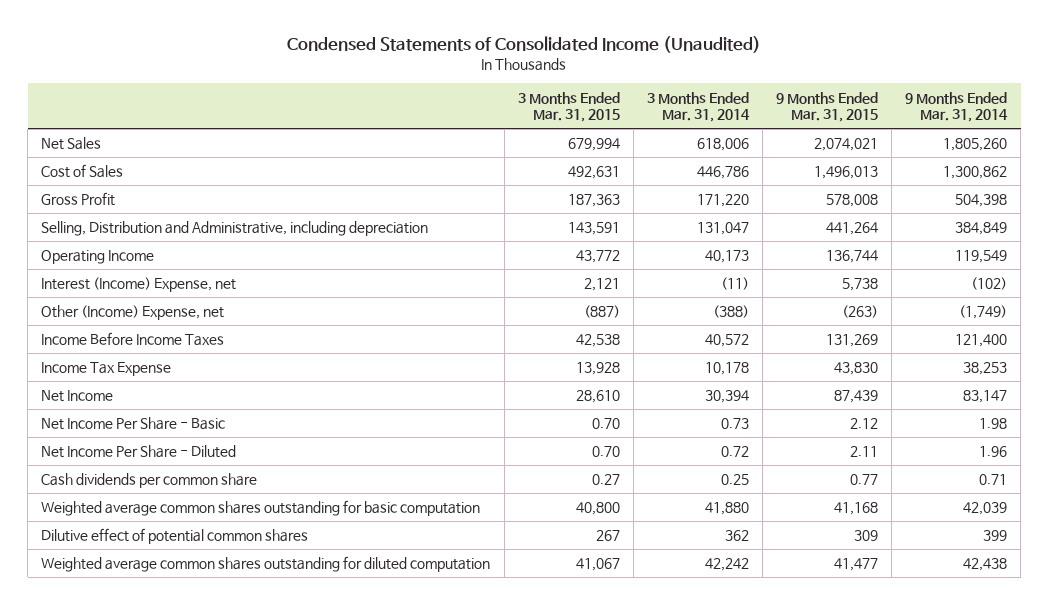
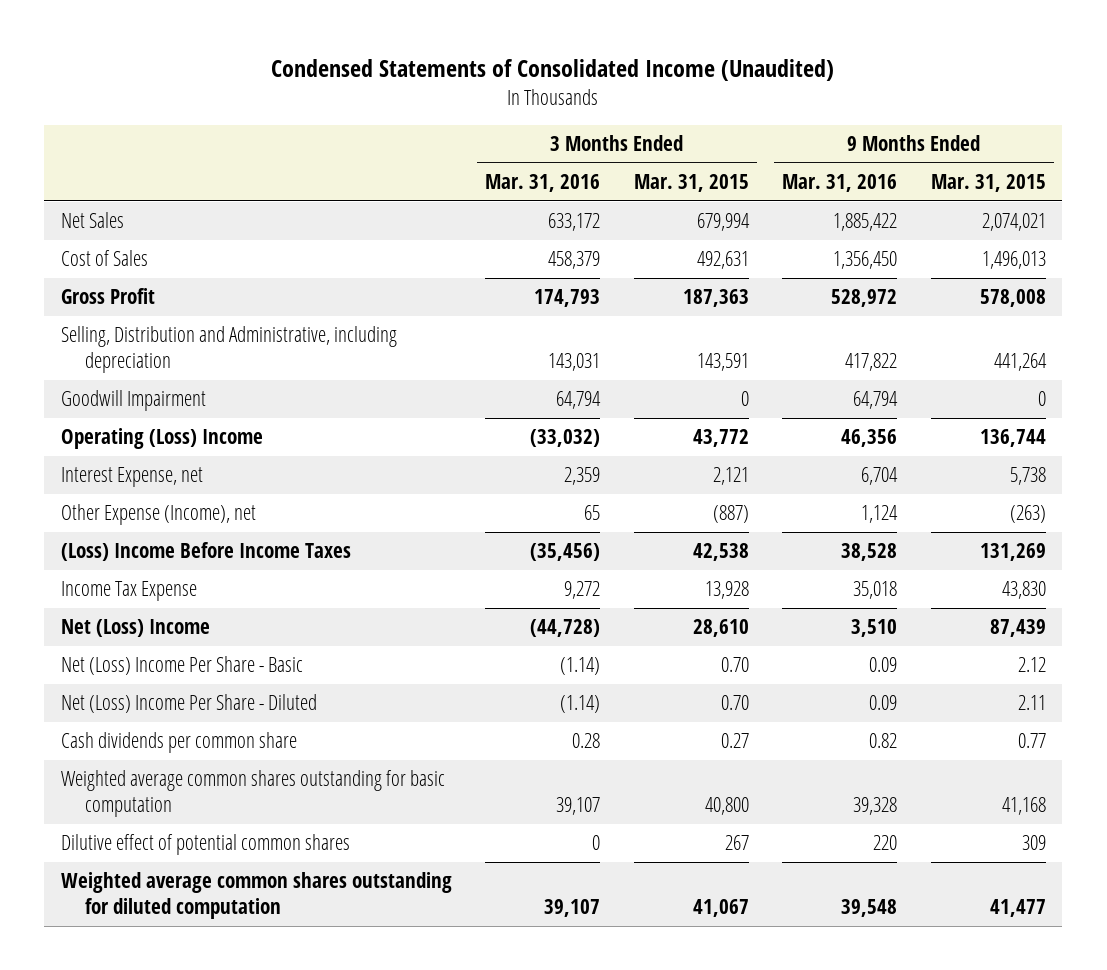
[646,91,750,123] 3 Months Ended Mar. 31, 2014 -> none
[905,91,1009,123] 9 Months Ended Mar. 31, 2014 -> none
none -> [485,174,601,193] Mar. 31, 2016
none -> [782,174,898,193] Mar. 31, 2016
none -> [61,390,207,412] Goodwill Impairment
[41,250,155,265] Operating Income -> [61,428,264,450] Operating (Loss) Income
[41,277,237,293] Interest (Income) Expense, net -> [61,467,204,488] Interest Expense, net
[41,305,225,321] Other (Income) Expense, net -> [61,504,257,526] Other Expense (Income), net
[41,332,225,347] Income Before Income Taxes -> [61,542,352,562] (Loss) Income Before Income Taxes
[41,390,114,403] Net Income -> [61,619,211,638] Net (Loss) Income
[41,417,226,431] Net Income Per Share - Basic -> [61,656,304,676] Net (Loss) Income Per Share - Basic
[41,445,237,459] Net Income Per Share - Diluted -> [61,694,318,714] Net (Loss) Income Per Share - Diluted

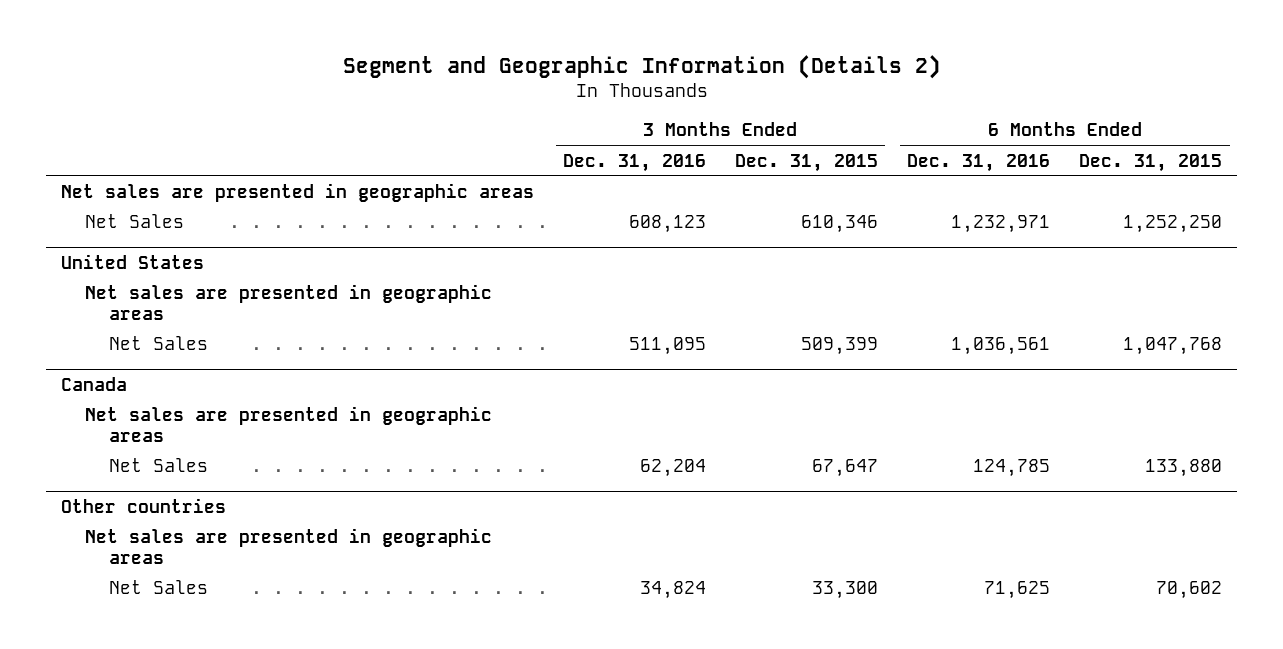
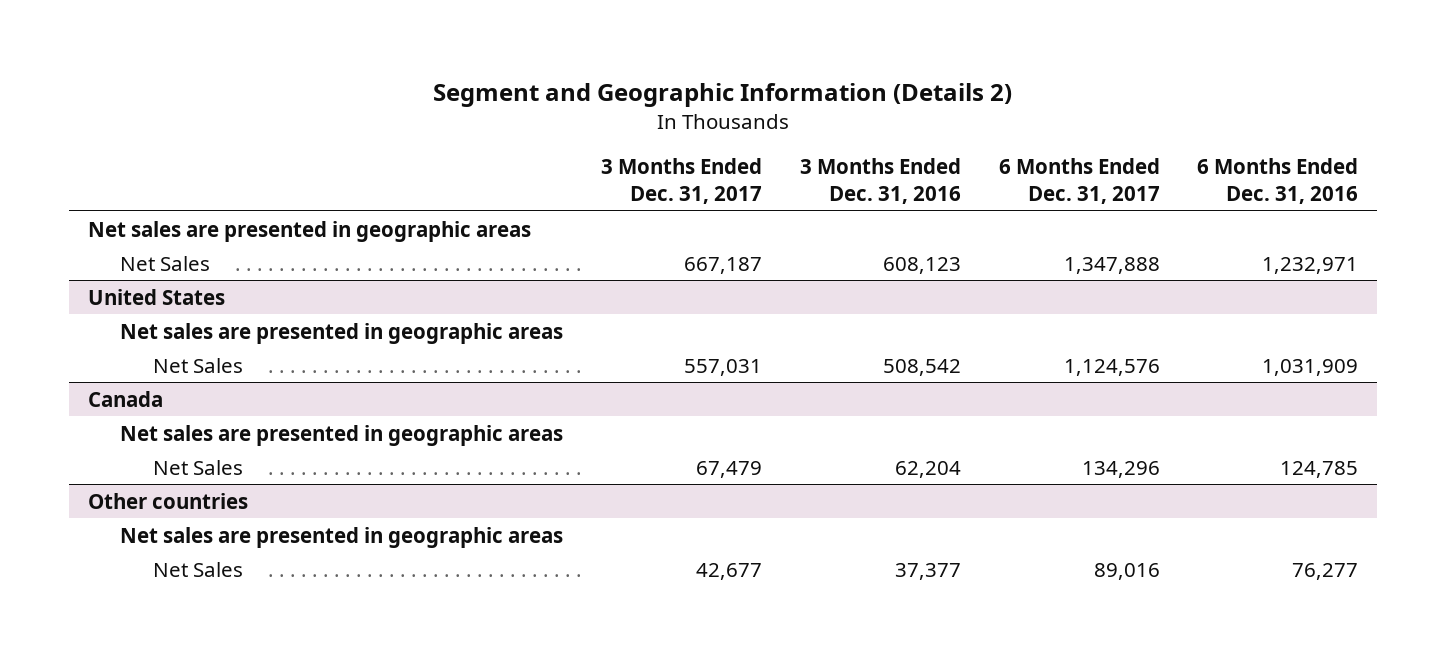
[735,153,879,172] Dec. 31, 2015 -> none
[1079,153,1223,172] Dec. 31, 2015 -> none
none -> [601,158,763,204] 3 Months Ended Dec. 31, 2017
none -> [998,158,1160,204] 6 Months Ended Dec. 31, 2017
[628,337,706,356] 511,095 -> [882,358,961,376] 508,542
[951,337,1051,356] 1,036,561 -> [1262,358,1359,376] 1,031,909
[639,581,706,600] 34,824 -> [894,562,961,580] 37,377
[984,581,1051,600] 71,625 -> [1292,562,1359,580] 76,277

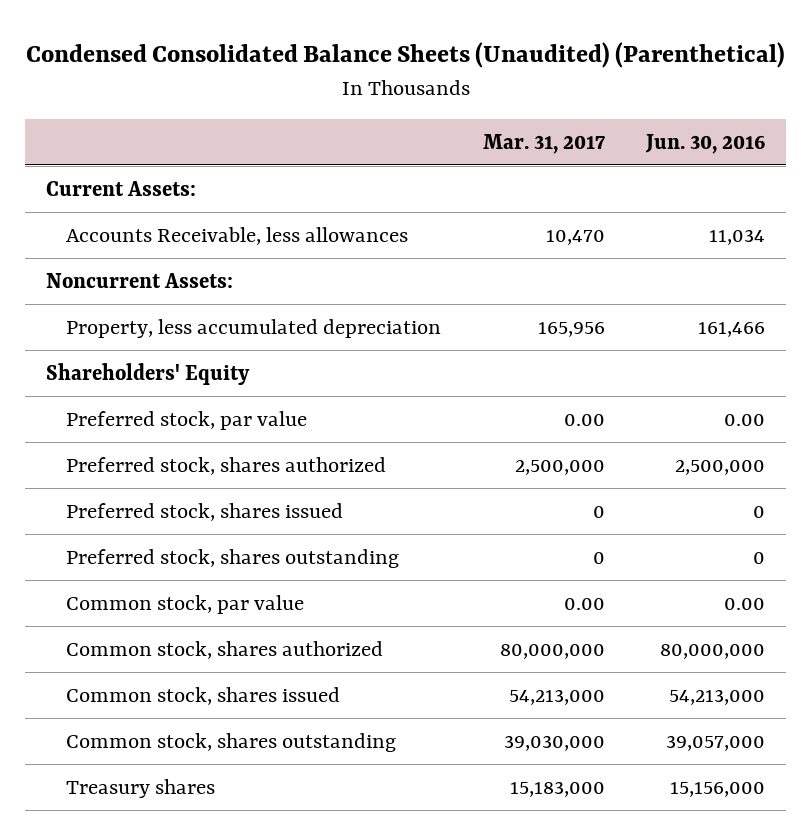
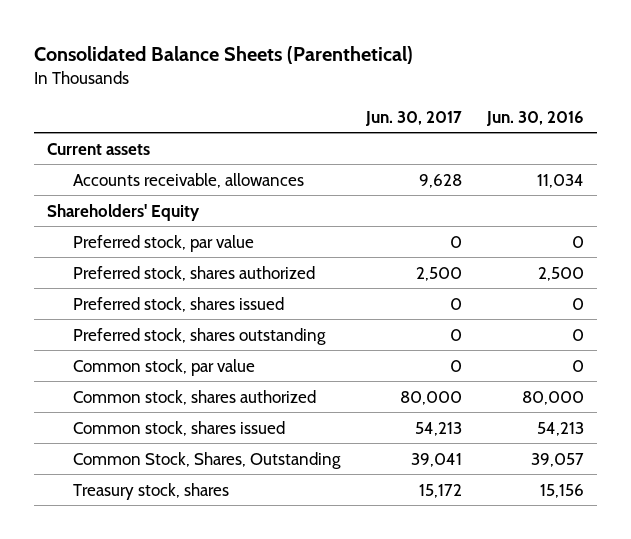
[25,42,785,69] Condensed Consolidated Balance Sheets (Unaudited) (Parenthetical) -> [33,45,413,64] Consolidated Balance Sheets (Parenthetical)
[482,133,605,154] Mar. 31, 2017 -> none
none -> [364,110,462,126] Jun. 30, 2017
[46,272,234,288] Noncurrent Assets: -> none
[66,318,442,338] Property, less accumulated depreciation -> none
[46,180,197,196] Current Assets: -> [46,142,150,155] Current assets
[66,226,409,245] Accounts Receivable, less allowances -> [73,172,305,188] Accounts receivable, allowances
[724,413,766,426] 0.00 -> [572,235,585,248] 0
[675,459,766,475] 2,500,000 -> [538,266,585,281] 2,500
[724,597,766,610] 0.00 -> [572,359,585,372] 0
[660,643,766,659] 80,000,000 -> [522,390,585,405] 80,000
[669,688,766,705] 54,213,000 -> [537,421,585,436] 54,213
[66,732,397,752] Common stock, shares outstanding -> [73,451,342,469] Common Stock, Shares, Outstanding
[666,734,766,751] 39,057,000 -> [531,452,585,467] 39,057
[66,778,216,798] Treasury shares -> [73,482,230,500] Treasury stock, shares
[670,781,766,797] 15,156,000 -> [540,483,585,498] 15,156

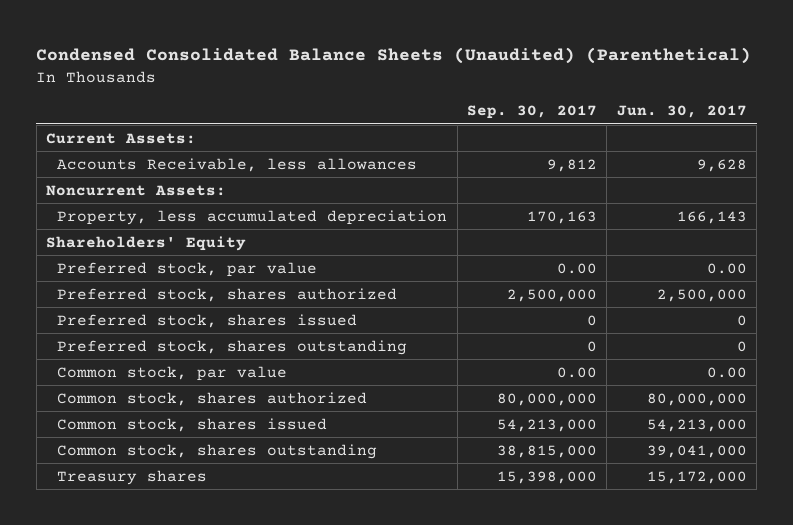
[33,45,413,64] Consolidated Balance Sheets (Parenthetical) -> [36,47,752,65] Condensed Consolidated Balance Sheets (Unaudited) (Parenthetical)
[486,110,585,126] Jun. 30, 2016 -> none
none -> [467,105,598,120] Sep. 30, 2017
[46,142,150,155] Current assets -> [45,132,196,144] Current Assets:
[73,172,305,188] Accounts receivable, allowances -> [57,157,418,172] Accounts Receivable, less allowances
none -> [45,184,226,196] Noncurrent Assets:
none -> [57,209,448,225] Property, less accumulated depreciation
[449,235,462,248] 0 -> [706,262,747,274] 0.00
[415,266,462,281] 2,500 -> [656,288,747,302] 2,500,000
[449,359,462,372] 0 -> [706,366,747,378] 0.00
[399,390,462,405] 80,000 -> [646,392,747,406] 80,000,000
[414,421,462,436] 54,213 -> [646,418,747,432] 54,213,000
[73,451,342,469] Common Stock, Shares, Outstanding -> [57,443,378,459] Common stock, shares outstanding
[410,452,462,467] 39,041 -> [646,444,747,458] 39,041,000
[73,482,230,500] Treasury stock, shares -> [57,469,208,485] Treasury shares
[418,483,462,498] 15,172 -> [646,470,747,484] 15,172,000

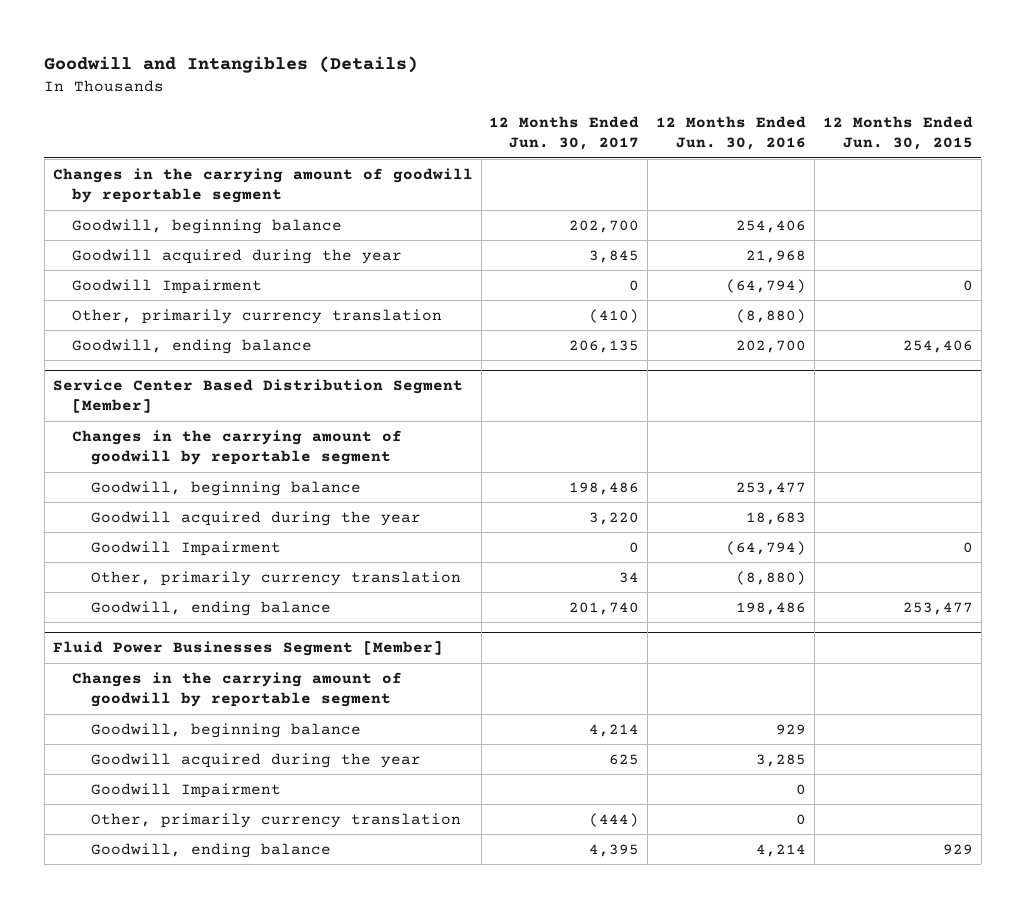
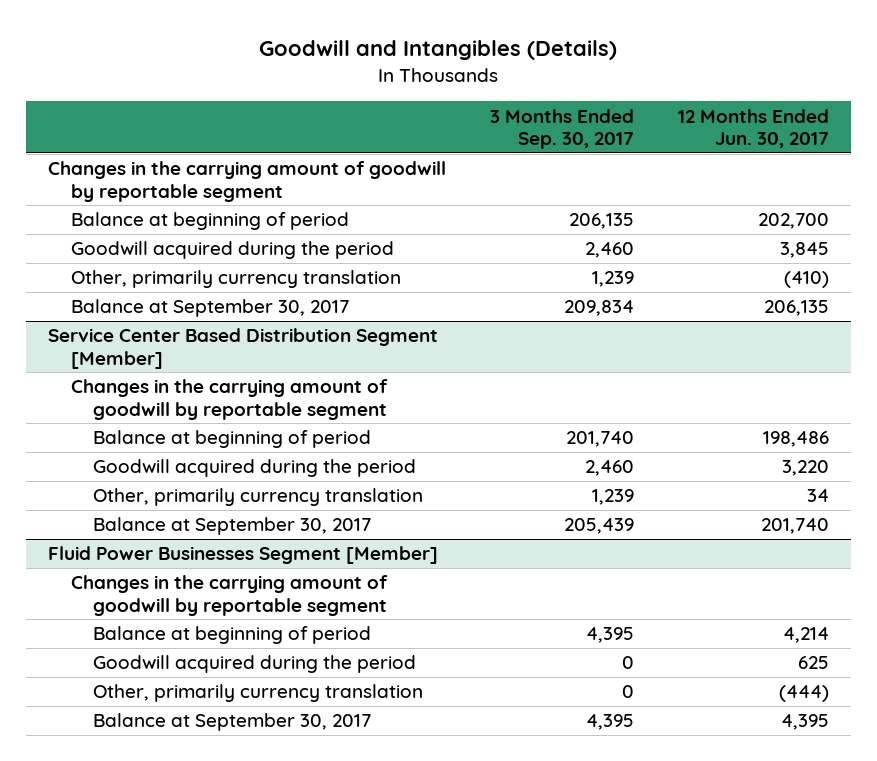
[656,115,807,151] 12 Months Ended Jun. 30, 2016 -> none
[822,115,973,151] 12 Months Ended Jun. 30, 2015 -> none
none -> [489,108,634,150] 3 Months Ended Sep. 30, 2017
[71,278,262,294] Goodwill Impairment -> none
[71,218,342,234] Goodwill, beginning balance -> [70,212,349,231] Balance at beginning of period
[71,248,402,264] Goodwill acquired during the year -> [70,241,394,260] Goodwill acquired during the period
[71,338,312,354] Goodwill, ending balance -> [70,299,349,318] Balance at September 30, 2017
[91,540,282,556] Goodwill Impairment -> none
[91,480,362,496] Goodwill, beginning balance -> [93,430,372,449] Balance at beginning of period
[91,510,422,526] Goodwill acquired during the year -> [93,459,417,478] Goodwill acquired during the period
[91,600,332,616] Goodwill, ending balance -> [93,517,372,536] Balance at September 30, 2017
[91,782,282,798] Goodwill Impairment -> none
[91,722,362,738] Goodwill, beginning balance -> [93,626,372,645] Balance at beginning of period
[91,752,422,768] Goodwill acquired during the year -> [93,655,417,674] Goodwill acquired during the period
[91,842,332,858] Goodwill, ending balance -> [93,713,372,732] Balance at September 30, 2017

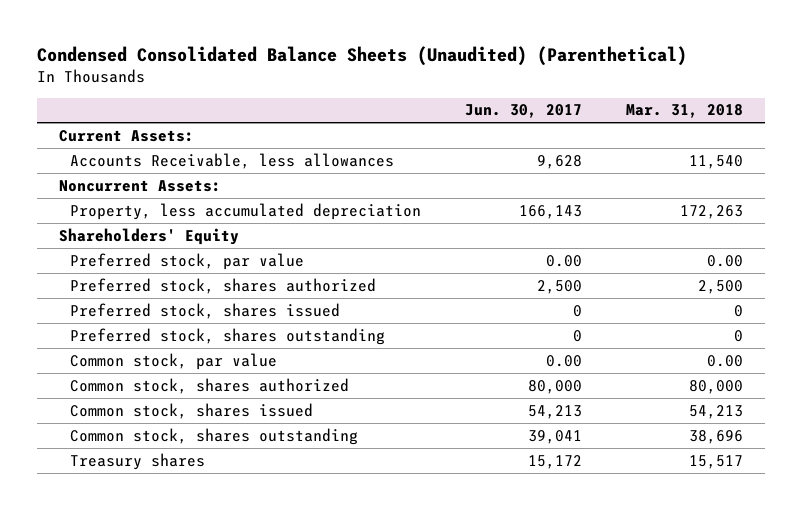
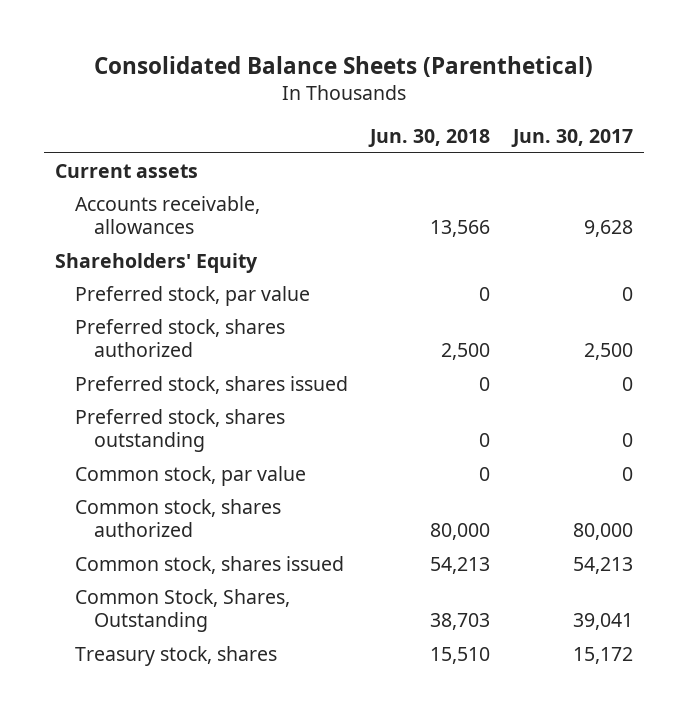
[36,46,687,67] Condensed Consolidated Balance Sheets (Unaudited) (Parenthetical) -> [93,56,593,78] Consolidated Balance Sheets (Parenthetical)
[625,104,743,119] Mar. 31, 2018 -> none
none -> [368,129,491,148] Jun. 30, 2018
[58,179,221,192] Noncurrent Assets: -> none
[70,202,422,220] Property, less accumulated depreciation -> none
[58,129,194,142] Current Assets: -> [55,163,199,178] Current assets
[70,152,395,169] Accounts Receivable, less allowances -> [74,195,260,235] Accounts receivable, allowances
[546,254,583,267] 0.00 -> [621,286,633,301] 0
[546,354,583,367] 0.00 -> [621,466,633,481] 0
[70,427,359,445] Common stock, shares outstanding -> [74,588,290,633] Common Stock, Shares, Outstanding
[70,452,206,470] Treasury shares -> [74,645,277,666] Treasury stock, shares

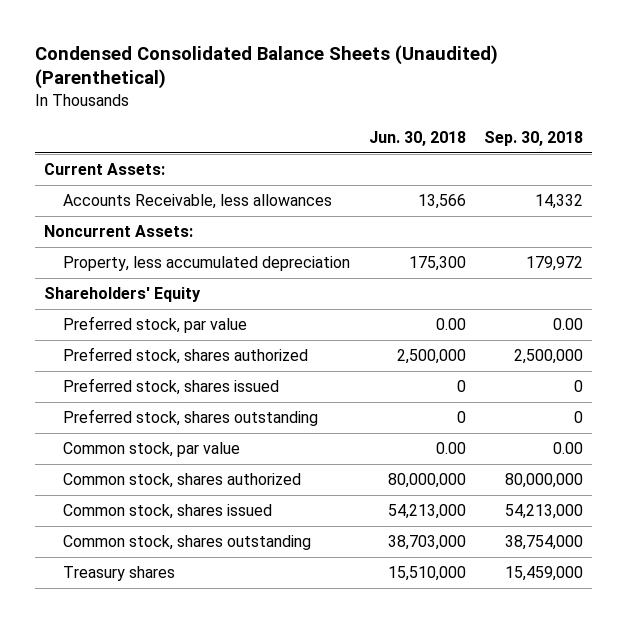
[93,56,593,78] Consolidated Balance Sheets (Parenthetical) -> [34,44,498,90] Condensed Consolidated Balance Sheets (Unaudited) (Parenthetical)
[510,129,633,148] Jun. 30, 2017 -> none
none -> [483,130,583,146] Sep. 30, 2018
[55,163,199,178] Current assets -> [43,163,165,176] Current Assets:
[74,195,260,235] Accounts receivable, allowances -> [63,194,333,210] Accounts Receivable, less allowances
none -> [43,225,193,238] Noncurrent Assets:
none -> [63,256,351,272] Property, less accumulated depreciation
[479,286,491,301] 0 -> [435,318,466,331] 0.00
[441,343,491,361] 2,500 -> [396,349,466,365] 2,500,000
[479,466,491,481] 0 -> [435,442,466,455] 0.00
[430,523,491,541] 80,000 -> [387,473,466,489] 80,000,000
[430,556,491,574] 54,213 -> [387,504,466,520] 54,213,000
[74,588,290,633] Common Stock, Shares, Outstanding -> [63,535,312,551] Common stock, shares outstanding
[430,613,491,631] 38,703 -> [387,535,466,551] 38,703,000
[74,645,277,666] Treasury stock, shares -> [63,566,176,582] Treasury shares
[430,646,491,664] 15,510 -> [387,566,466,582] 15,510,000

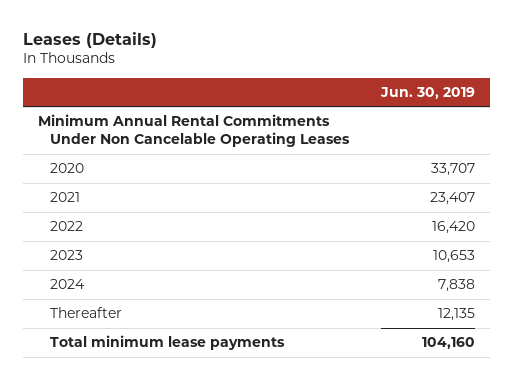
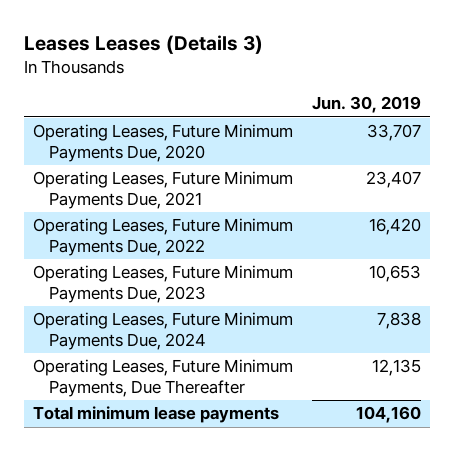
[22,31,157,48] Leases (Details) -> [24,35,264,55] Leases Leases (Details 3)
[38,114,351,148] Minimum Annual Rental Commitments Under Non Cancelable Operating Leases -> none
[50,163,85,174] 2020 -> [33,124,294,162] Operating Leases, Future Minimum Payments Due, 2020
[50,192,81,203] 2021 -> [33,171,294,209] Operating Leases, Future Minimum Payments Due, 2021
[50,221,84,232] 2022 -> [33,218,294,256] Operating Leases, Future Minimum Payments Due, 2022
[50,250,84,261] 2023 -> [33,265,294,303] Operating Leases, Future Minimum Payments Due, 2023
[50,279,86,290] 2024 -> [33,312,294,350] Operating Leases, Future Minimum Payments Due, 2024
[50,307,123,319] Thereafter -> [33,359,294,397] Operating Leases, Future Minimum Payments, Due Thereafter

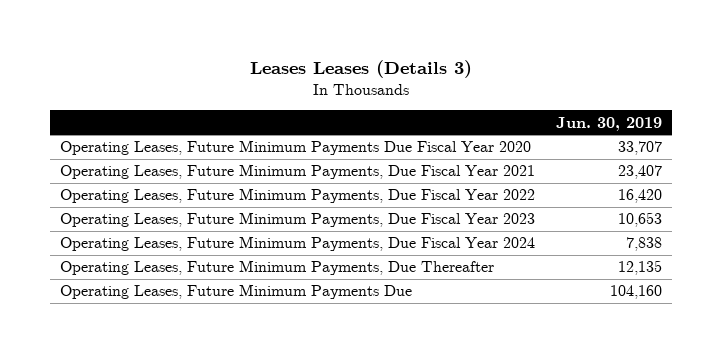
[33,124,294,162] Operating Leases, Future Minimum Payments Due, 2020 -> [60,140,532,156] Operating Leases, Future Minimum Payments Due Fiscal Year 2020
[33,171,294,209] Operating Leases, Future Minimum Payments Due, 2021 -> [60,164,536,180] Operating Leases, Future Minimum Payments, Due Fiscal Year 2021
[33,218,294,256] Operating Leases, Future Minimum Payments Due, 2022 -> [60,188,536,204] Operating Leases, Future Minimum Payments, Due Fiscal Year 2022
[33,265,294,303] Operating Leases, Future Minimum Payments Due, 2023 -> [60,212,536,228] Operating Leases, Future Minimum Payments, Due Fiscal Year 2023
[33,312,294,350] Operating Leases, Future Minimum Payments Due, 2024 -> [60,236,536,252] Operating Leases, Future Minimum Payments, Due Fiscal Year 2024
[33,406,280,424] Total minimum lease payments -> [60,284,413,300] Operating Leases, Future Minimum Payments Due

